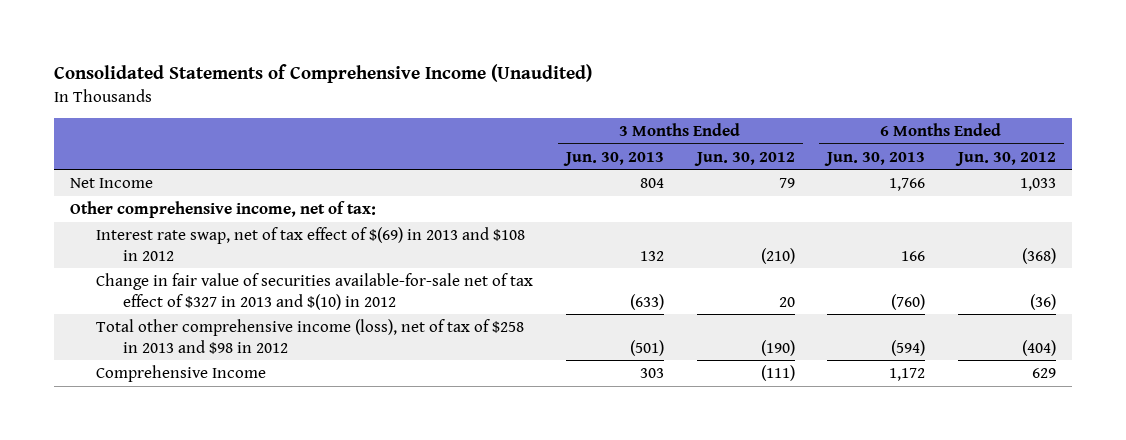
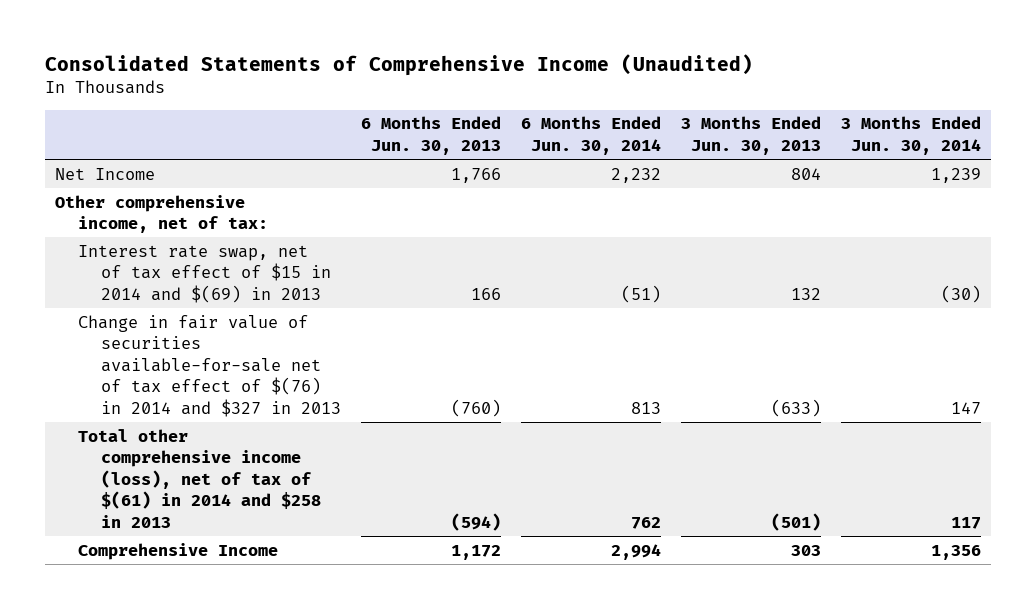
[693,151,795,166] Jun. 30, 2012 -> none
[954,151,1056,166] Jun. 30, 2012 -> none
none -> [520,116,661,155] 6 Months Ended Jun. 30, 2014
none -> [840,116,981,155] 3 Months Ended Jun. 30, 2014
[96,226,526,261] Interest rate swap, net of tax effect of $(69) in 2013 and $108 in 2012 -> [77,244,331,303] Interest rate swap, net of tax effect of $15 in 2014 and $(69) in 2013
[96,272,534,310] Change in fair value of securities available-for-sale net of tax effect of $327 in 2013 and $(10) in 2012 -> [77,314,341,417] Change in fair value of securities available-for-sale net of tax effect of $(76) in 2014 and $327 in 2013
[96,318,525,354] Total other comprehensive income (loss), net of tax of $258 in 2013 and $98 in 2012 -> [77,428,321,528] Total other comprehensive income (loss), net of tax of $(61) in 2014 and $258 in 2013

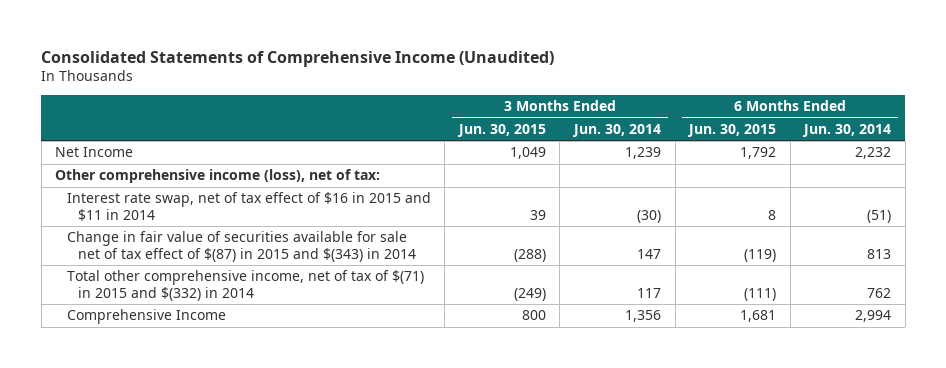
[360,116,501,155] 6 Months Ended Jun. 30, 2013 -> none
[680,116,821,155] 3 Months Ended Jun. 30, 2013 -> none
none -> [456,124,546,138] Jun. 30, 2015
none -> [687,124,777,138] Jun. 30, 2015
[55,194,268,234] Other comprehensive income, net of tax: -> [55,169,381,184] Other comprehensive income (loss), net of tax:
[77,244,331,303] Interest rate swap, net of tax effect of $15 in 2014 and $(69) in 2013 -> [66,192,431,221] Interest rate swap, net of tax effect of $16 in 2015 and $11 in 2014
[77,314,341,417] Change in fair value of securities available-for-sale net of tax effect of $(76) in 2014 and $327 in 2013 -> [66,231,416,262] Change in fair value of securities available for sale net of tax effect of $(87) in 2015 and $(343) in 2014
[77,428,321,528] Total other comprehensive income (loss), net of tax of $(61) in 2014 and $258 in 2013 -> [66,270,424,301] Total other comprehensive income, net of tax of $(71) in 2015 and $(332) in 2014

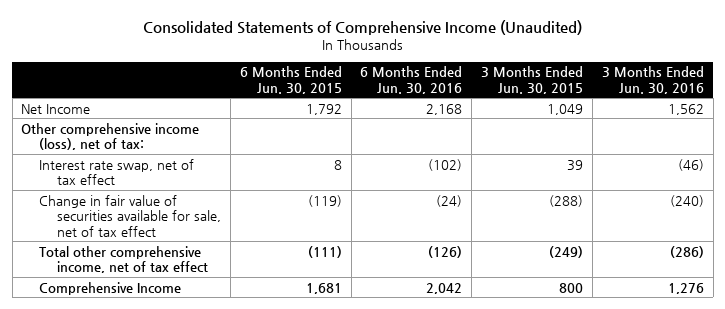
[571,124,661,138] Jun. 30, 2014 -> none
[802,124,892,138] Jun. 30, 2014 -> none
none -> [360,66,463,94] 6 Months Ended Jun. 30, 2016
none -> [601,66,704,94] 3 Months Ended Jun. 30, 2016
[66,192,431,221] Interest rate swap, net of tax effect of $16 in 2015 and $11 in 2014 -> [39,158,195,186] Interest rate swap, net of tax effect
[66,231,416,262] Change in fair value of securities available for sale net of tax effect of $(87) in 2015 and $(343) in 2014 -> [39,194,222,237] Change in fair value of securities available for sale, net of tax effect
[66,270,424,301] Total other comprehensive income, net of tax of $(71) in 2015 and $(332) in 2014 -> [39,245,209,274] Total other comprehensive income, net of tax effect

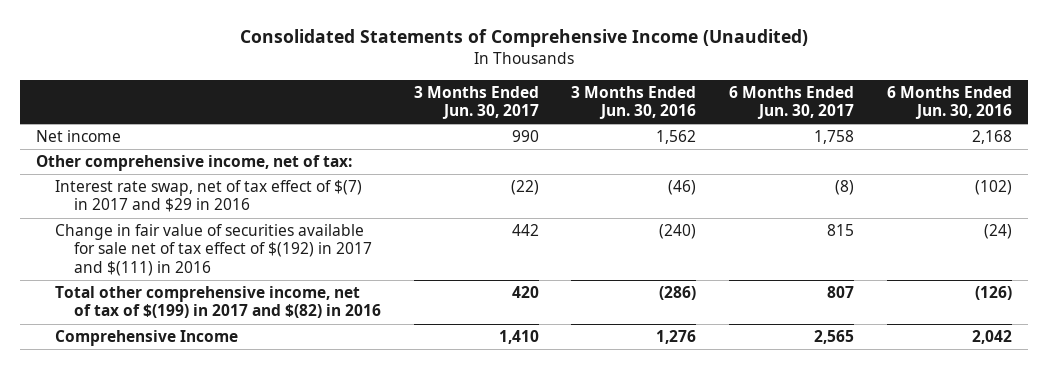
[239,66,342,94] 6 Months Ended Jun. 30, 2015 -> none
[481,66,584,94] 3 Months Ended Jun. 30, 2015 -> none
none -> [413,85,539,120] 3 Months Ended Jun. 30, 2017
none -> [729,85,855,120] 6 Months Ended Jun. 30, 2017
[21,103,91,114] Net Income -> [35,130,121,143] Net income
[21,122,200,151] Other comprehensive income (loss), net of tax: -> [35,155,352,172] Other comprehensive income, net of tax:
[39,158,195,186] Interest rate swap, net of tax effect -> [54,180,362,213] Interest rate swap, net of tax effect of $(7) in 2017 and $29 in 2016
[39,194,222,237] Change in fair value of securities available for sale, net of tax effect -> [54,224,372,276] Change in fair value of securities available for sale net of tax effect of $(192) in 2017 and $(111) in 2016
[39,245,209,274] Total other comprehensive income, net of tax effect -> [54,286,381,319] Total other comprehensive income, net of tax of $(199) in 2017 and $(82) in 2016

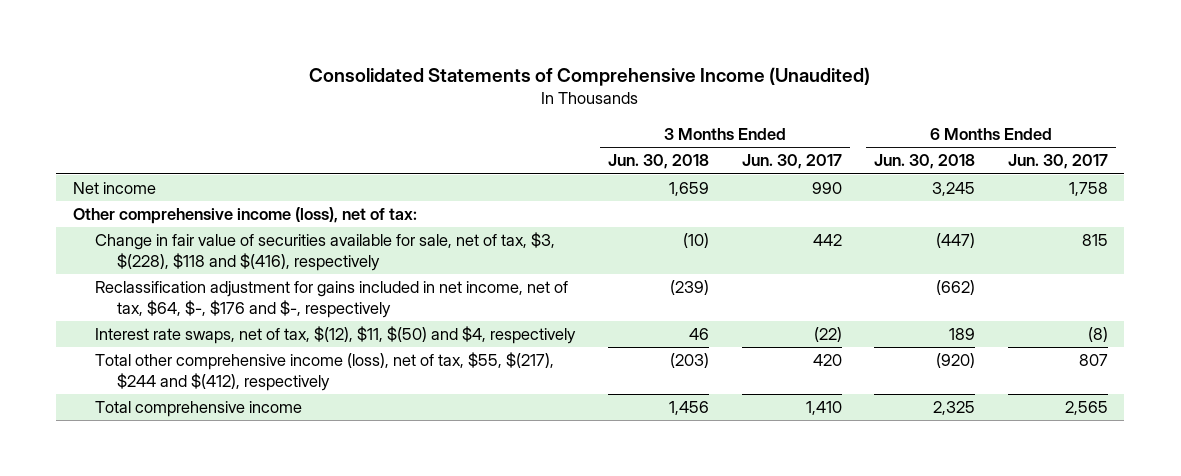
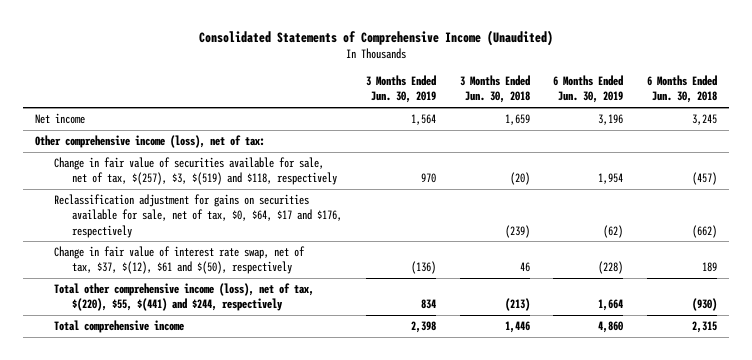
[741,154,842,170] Jun. 30, 2017 -> none
[1008,154,1109,170] Jun. 30, 2017 -> none
none -> [365,75,436,104] 3 Months Ended Jun. 30, 2019
none -> [553,75,624,104] 6 Months Ended Jun. 30, 2019
[95,232,556,271] Change in fair value of securities available for sale, net of tax, $3, $(228), $118 and $(416), respectively -> [53,157,338,186] Change in fair value of securities available for sale, net of tax, $(257), $3, $(519) and $118, respectively
[682,233,709,249] (10) -> [509,172,530,186] (20)
[936,233,976,249] (447) -> [691,172,717,186] (457)
[95,281,569,318] Reclassification adjustment for gains included in net income, net of tax, $64, $-, $176 and $-, respectively -> [53,194,343,238] Reclassification adjustment for gains on securities available for sale, net of tax, $0, $64, $17 and $176, respectively
[95,326,577,345] Interest rate swaps, net of tax, $(12), $11, $(50) and $4, respectively -> [53,246,305,275] Change in fair value of interest rate swap, net of tax, $37, $(12), $61 and $(50), respectively
[95,352,555,391] Total other comprehensive income (loss), net of tax, $55, $(217), $244 and $(412), respectively -> [53,283,314,312] Total other comprehensive income (loss), net of tax, $(220), $55, $(441) and $244, respectively
[669,353,709,369] (203) -> [504,298,530,312] (213)
[936,353,976,369] (920) -> [691,298,717,312] (930)
[668,401,709,416] 1,456 -> [504,321,530,334] 1,446
[933,401,976,416] 2,325 -> [691,321,717,334] 2,315

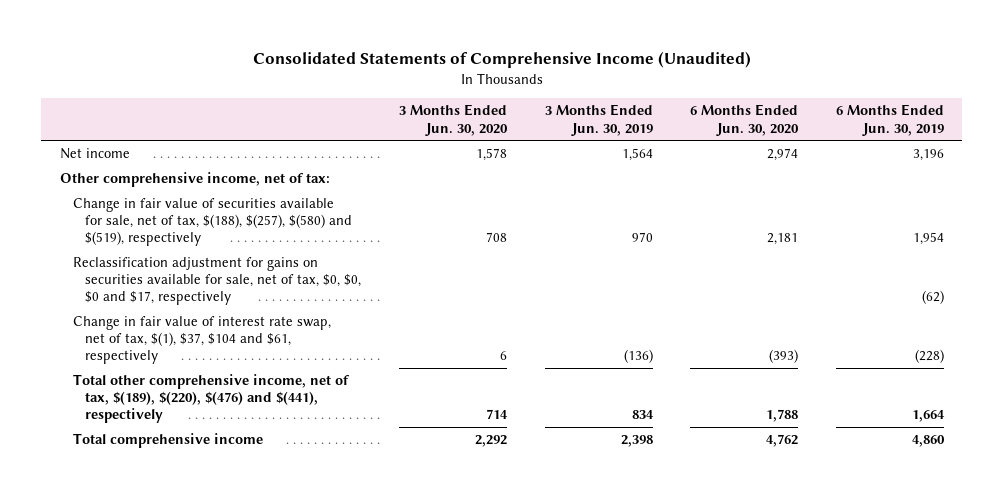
[459,75,530,104] 3 Months Ended Jun. 30, 2018 -> none
[646,75,717,104] 6 Months Ended Jun. 30, 2018 -> none
none -> [399,104,509,136] 3 Months Ended Jun. 30, 2020
none -> [690,104,800,136] 6 Months Ended Jun. 30, 2020
[35,135,266,149] Other comprehensive income (loss), net of tax: -> [60,172,331,188] Other comprehensive income, net of tax:
[53,157,338,186] Change in fair value of securities available for sale, net of tax, $(257), $3, $(519) and $118, respectively -> [72,198,353,247] Change in fair value of securities available for sale, net of tax, $(188), $(257), $(580) and $(519), respectively
[53,194,343,238] Reclassification adjustment for gains on securities available for sale, net of tax, $0, $64, $17 and $176, respectively -> [72,257,362,306] Reclassification adjustment for gains on securities available for sale, net of tax, $0, $0, $0 and $17, respectively
[53,246,305,275] Change in fair value of interest rate swap, net of tax, $37, $(12), $61 and $(50), respectively -> [72,316,331,365] Change in fair value of interest rate swap, net of tax, $(1), $37, $104 and $61, respectively
[53,283,314,312] Total other comprehensive income (loss), net of tax, $(220), $55, $(441) and $244, respectively -> [72,374,350,424] Total other comprehensive income, net of tax, $(189), $(220), $(476) and $(441), respectively

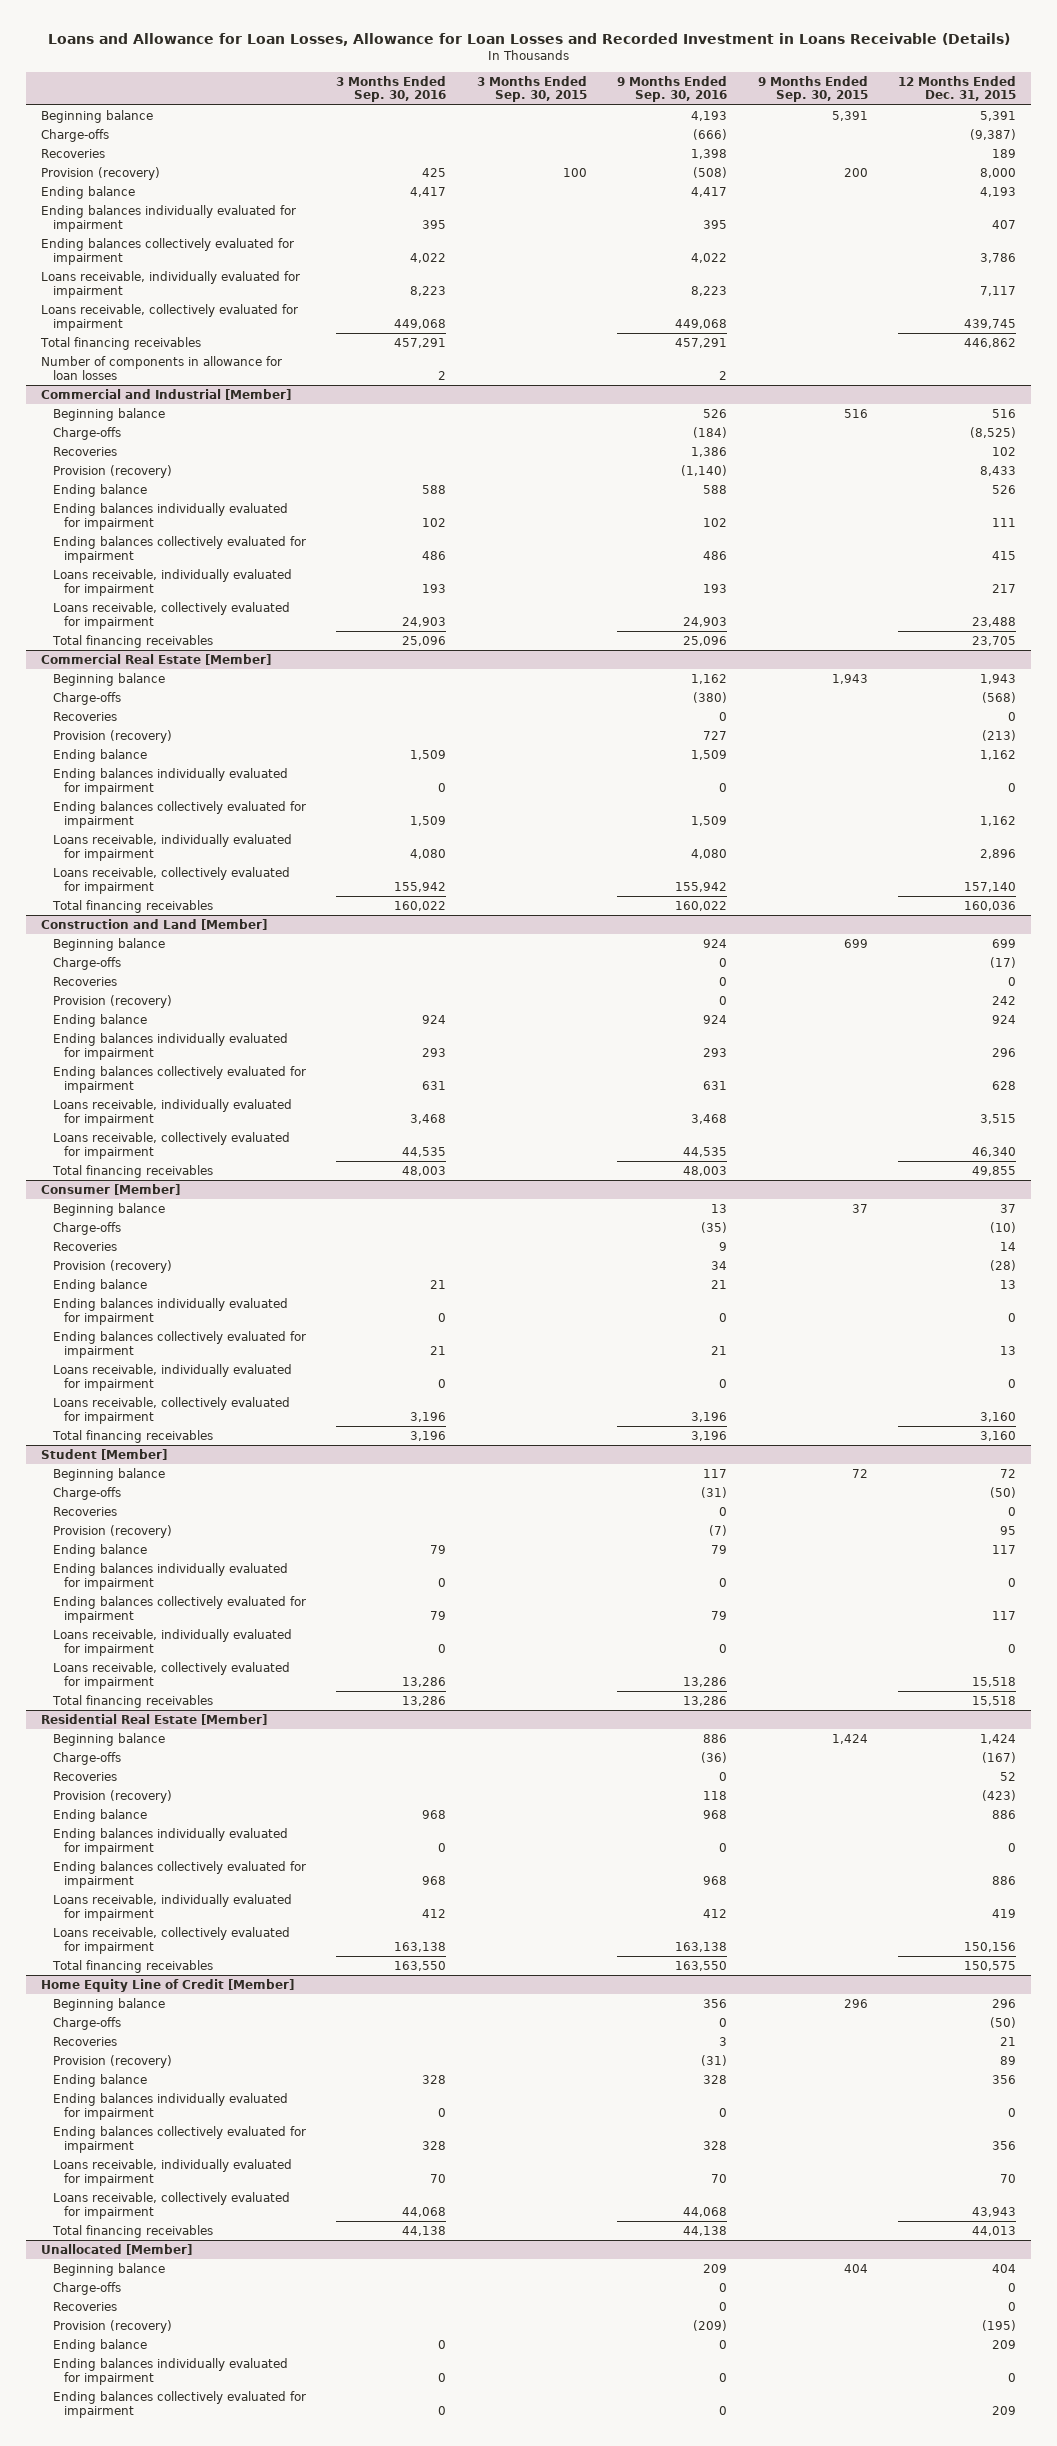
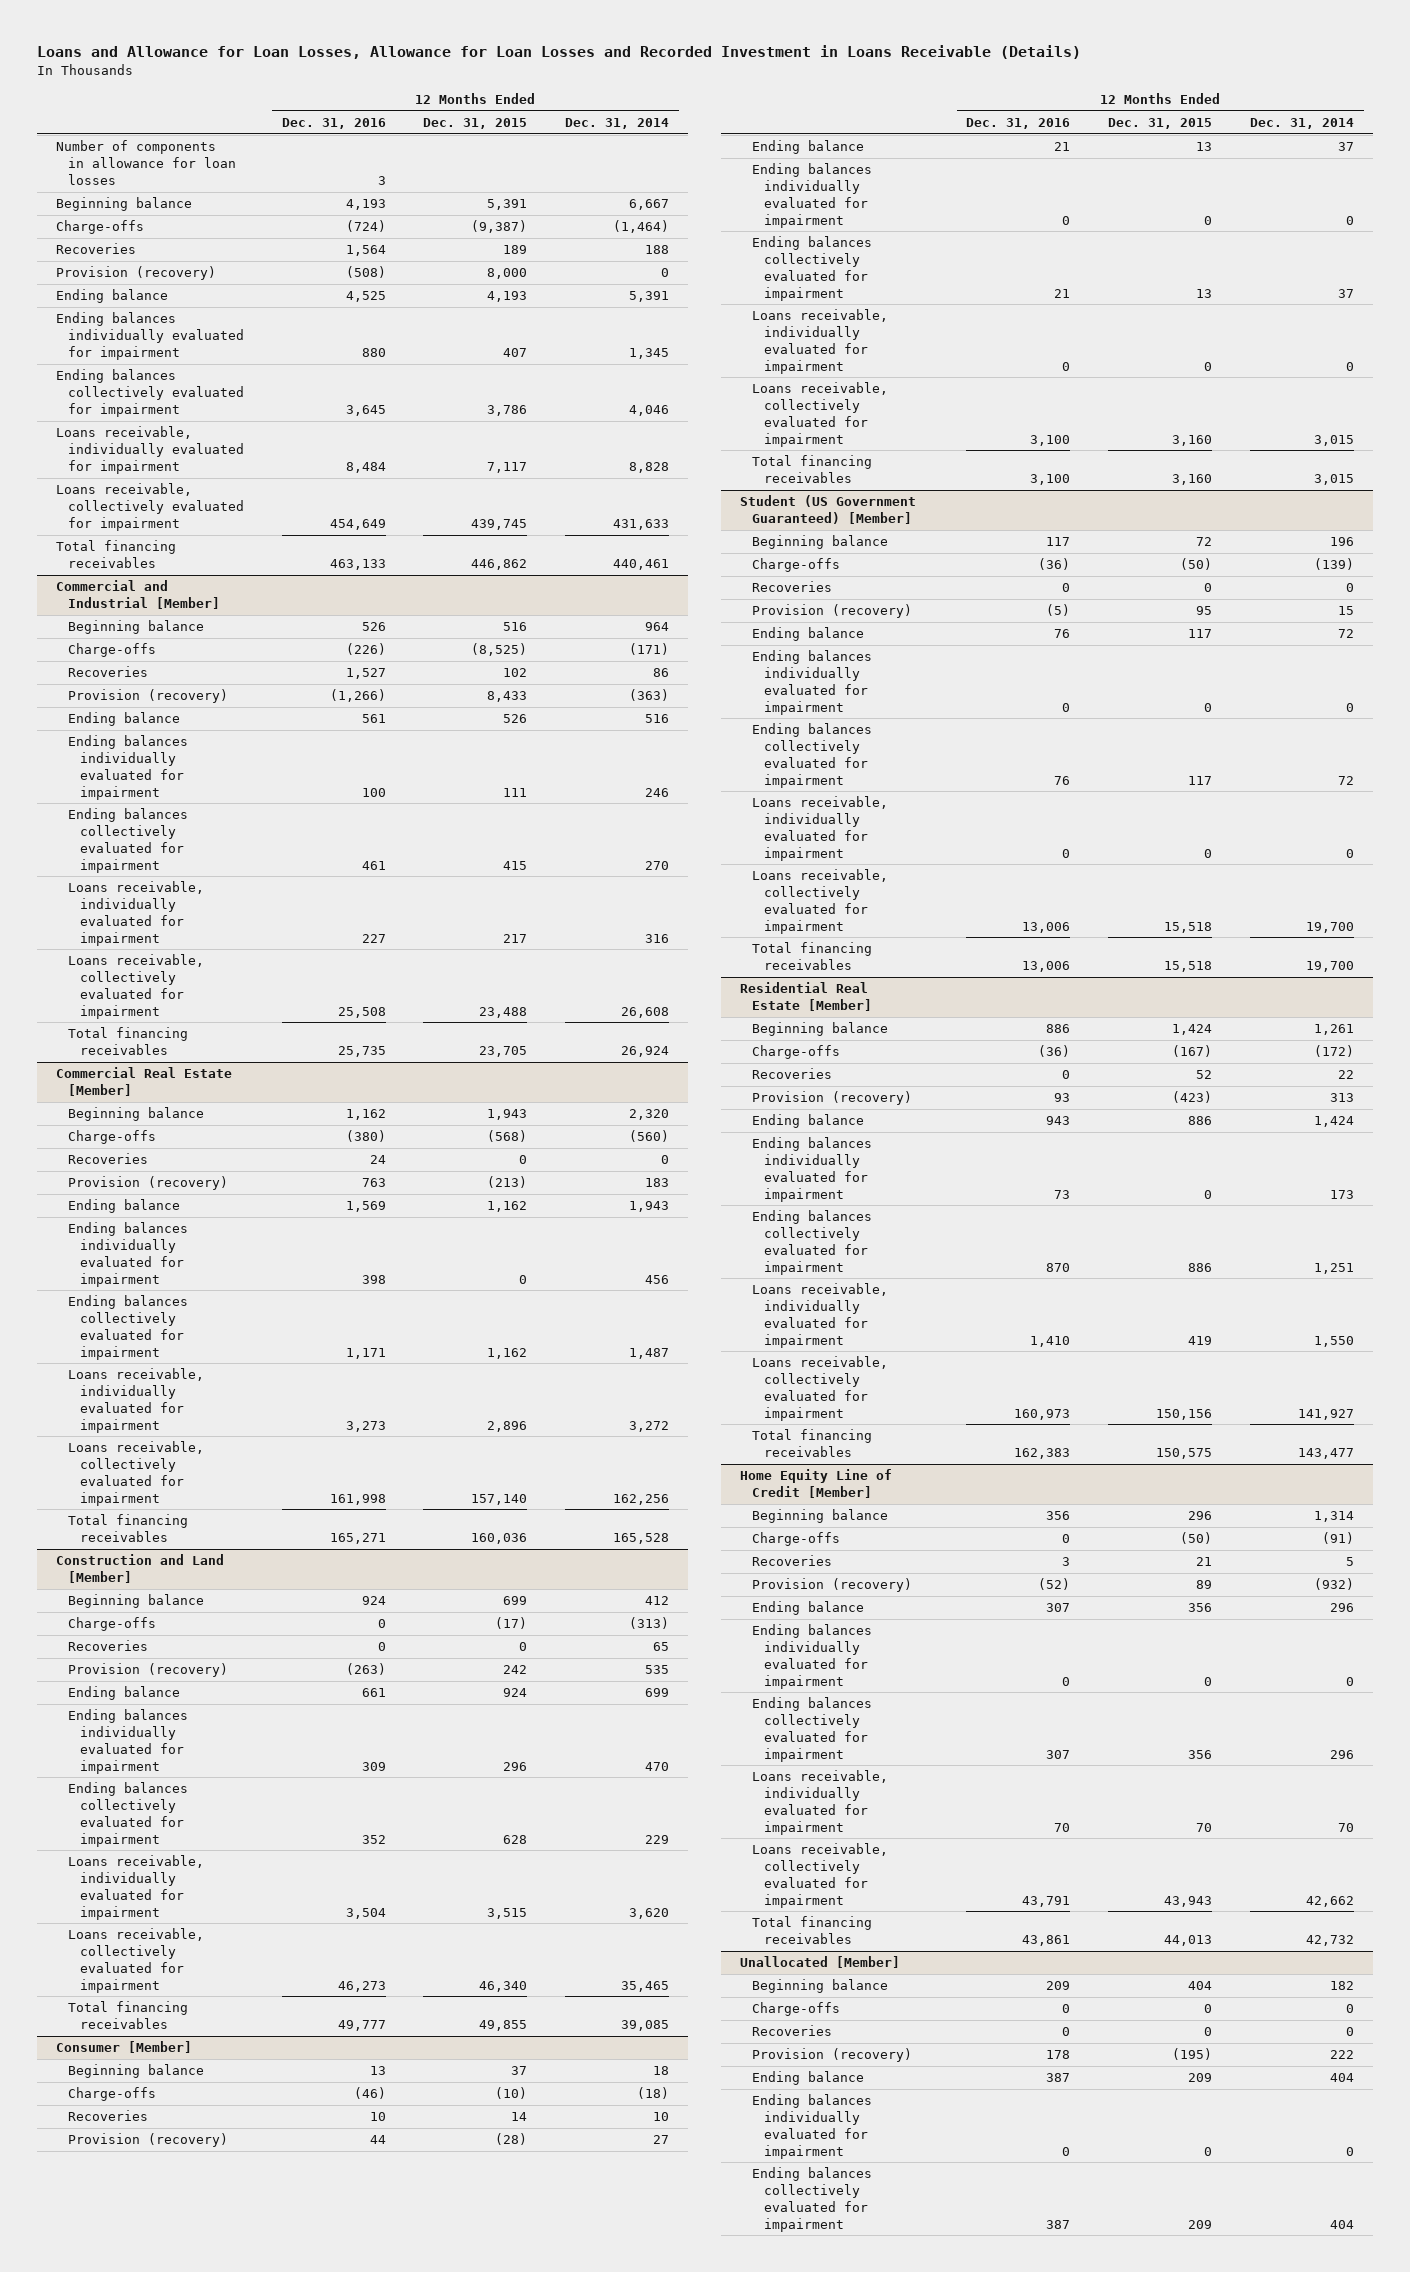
[336,75,447,103] 3 Months Ended Sep. 30, 2016 -> none
[476,75,587,103] 3 Months Ended Sep. 30, 2015 -> none
[617,75,728,103] 9 Months Ended Sep. 30, 2016 -> none
[757,75,868,103] 9 Months Ended Sep. 30, 2015 -> none
none -> [281,118,386,130] Dec. 31, 2016
none -> [565,118,670,130] Dec. 31, 2014
[41,355,283,380] Number of components in allowance for loan losses -> [55,140,236,185] Number of components in allowance for loan losses
[41,1448,168,1460] Student [Member] -> [740,495,917,525] Student (US Government Guaranteed) [Member]

